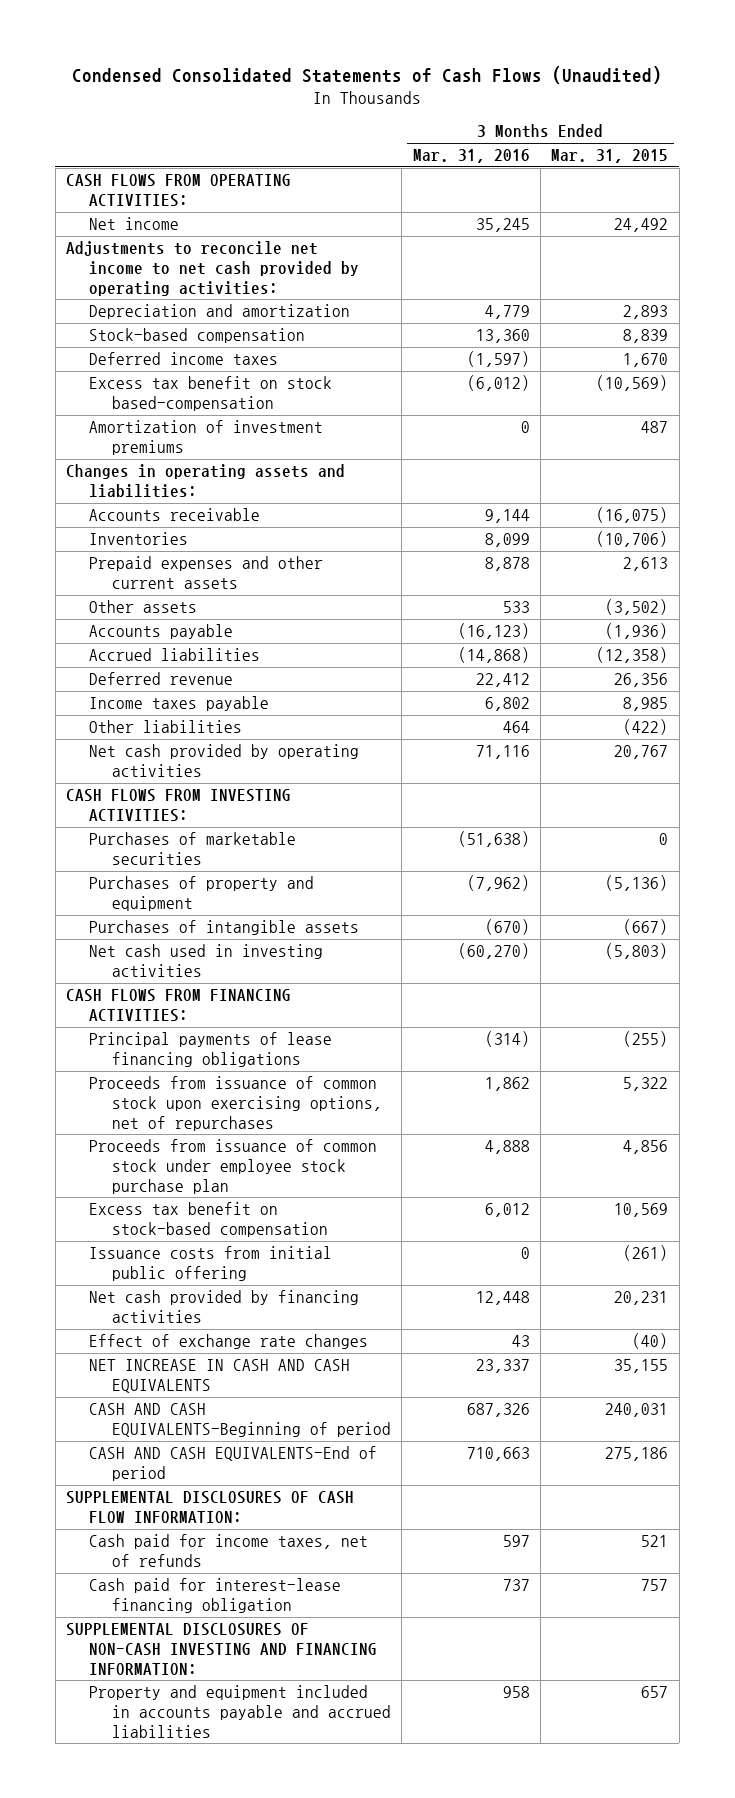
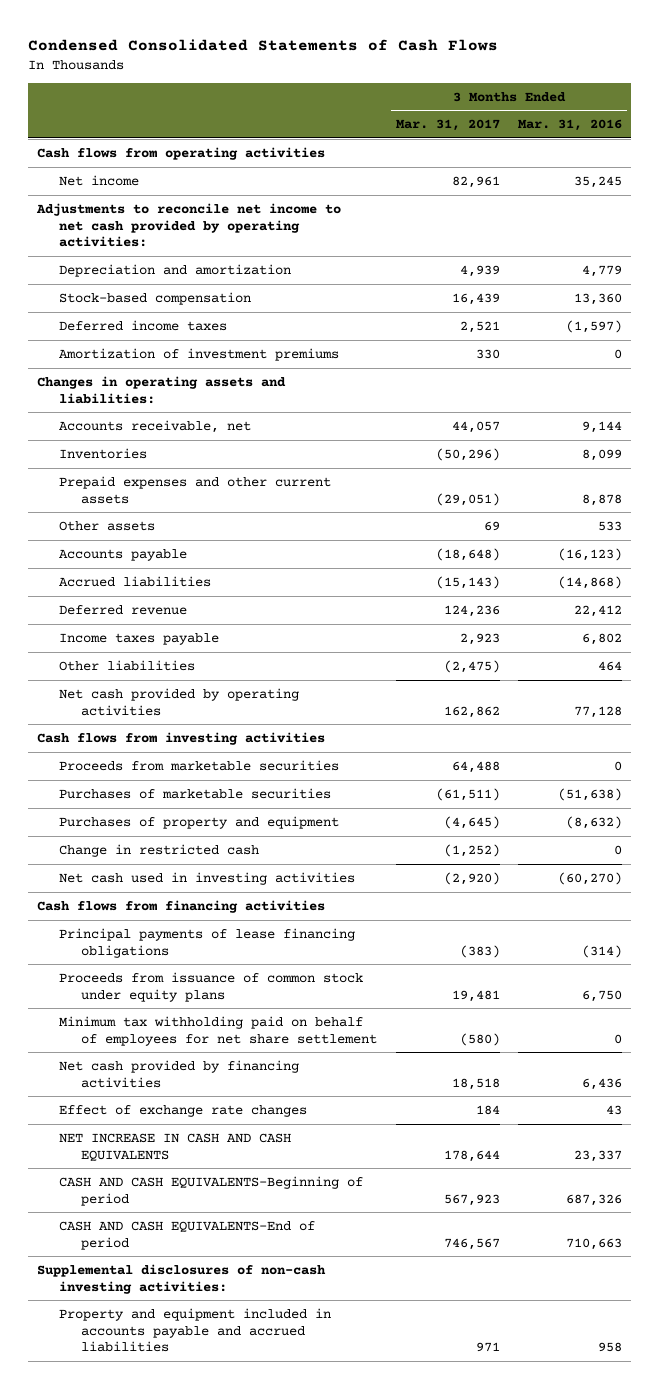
[72,65,663,84] Condensed Consolidated Statements of Cash Flows (Unaudited) -> [28,38,499,51] Condensed Consolidated Statements of Cash Flows
[551,149,669,164] Mar. 31, 2015 -> none
none -> [395,119,500,132] Mar. 31, 2017
[66,174,292,207] CASH FLOWS FROM OPERATING ACTIVITIES: -> [37,146,326,160] Cash flows from operating activities
[89,376,333,411] Excess tax benefit on stock based-compensation -> none
[89,508,261,522] Accounts receivable -> [59,419,252,433] Accounts receivable, net
[475,745,530,760] 71,116 -> [574,705,623,718] 77,128
[66,789,292,822] CASH FLOWS FROM INVESTING ACTIVITIES: -> [37,731,326,745] Cash flows from investing activities
none -> [59,759,340,771] Proceeds from marketable securities
[89,920,360,936] Purchases of intangible assets -> none
[466,875,530,892] (7,962) -> [566,815,623,829] (8,632)
none -> [59,843,260,857] Change in restricted cash
[66,989,292,1022] CASH FLOWS FROM FINANCING ACTIVITIES: -> [37,899,326,913] Cash flows from financing activities
[89,1139,378,1194] Proceeds from issuance of common stock under employee stock purchase plan -> none
[89,1202,328,1237] Excess tax benefit on stock-based compensation -> none
[89,1246,333,1281] Issuance costs from initial public offering -> none
[89,1076,382,1131] Proceeds from issuance of common stock upon exercising options, net of repurchases -> [59,971,364,1002] Proceeds from issuance of common stock under equity plans
[484,1077,530,1092] 1,862 -> [582,989,623,1002] 6,750
none -> [59,1015,378,1046] Minimum tax withholding paid on behalf of employees for net share settlement
[475,1291,530,1306] 12,448 -> [582,1077,623,1090] 6,436
[66,1491,355,1523] SUPPLEMENTAL DISCLOSURES OF CASH FLOW INFORMATION: -> none
[89,1534,369,1567] Cash paid for income taxes, net of refunds -> none
[89,1578,342,1613] Cash paid for interest-lease financing obligation -> none
[66,1623,378,1675] SUPPLEMENTAL DISCLOSURES OF NON-CASH INVESTING AND FINANCING INFORMATION: -> [37,1263,327,1294] Supplemental disclosures of non-cash investing activities:

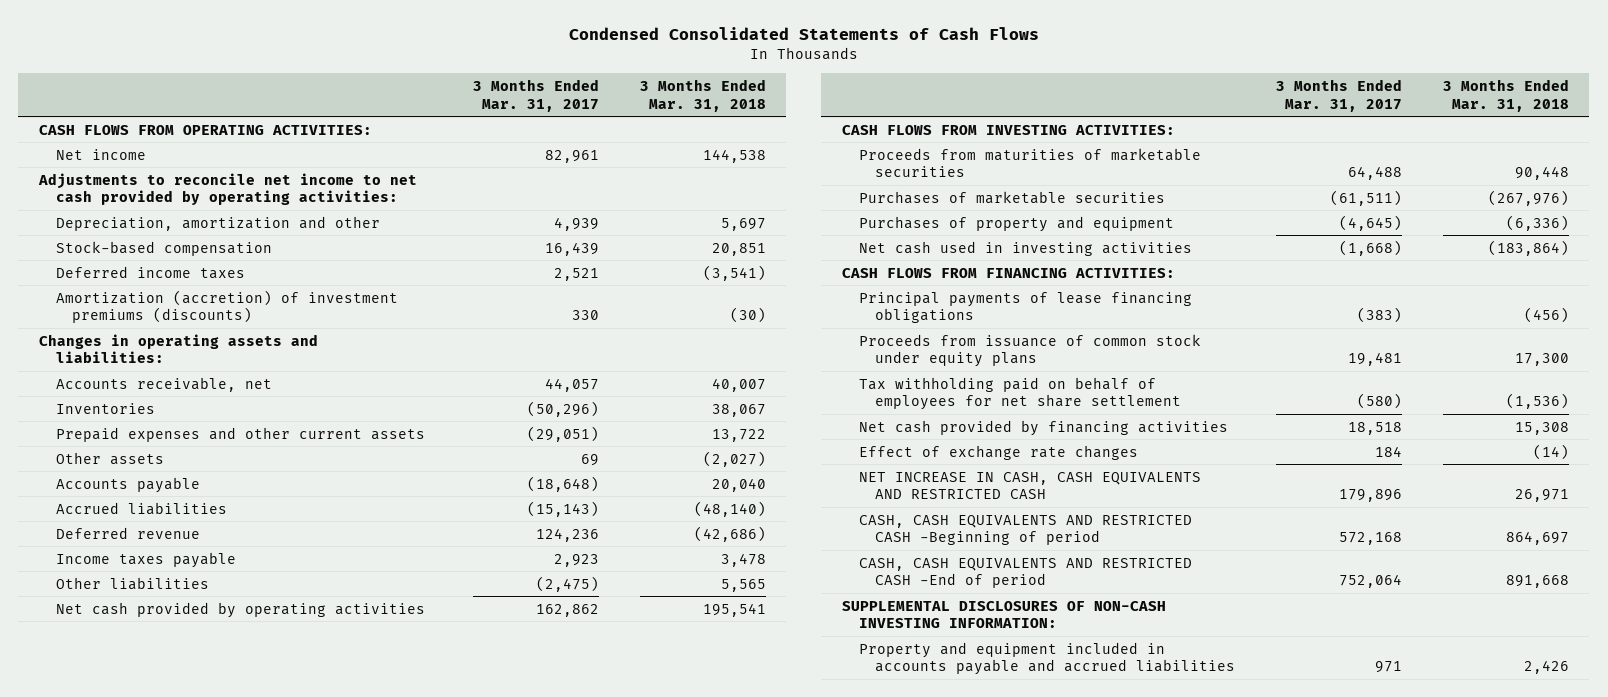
[518,119,623,132] Mar. 31, 2016 -> none
none -> [639,78,766,112] 3 Months Ended Mar. 31, 2018
[37,146,326,160] Cash flows from operating activities -> [38,124,372,135] CASH FLOWS FROM OPERATING ACTIVITIES:
[59,263,292,277] Depreciation and amortization -> [55,215,380,231] Depreciation, amortization and other
[59,347,340,361] Amortization of investment premiums -> [55,289,398,324] Amortization (accretion) of investment premiums (discounts)
[37,731,326,745] Cash flows from investing activities -> [841,124,1175,135] CASH FLOWS FROM INVESTING ACTIVITIES:
[59,759,340,771] Proceeds from marketable securities -> [858,147,1201,178] Proceeds from maturities of marketable securities
[59,843,260,857] Change in restricted cash -> none
[443,871,500,885] (2,920) -> [1339,239,1403,256] (1,668)
[37,899,326,913] Cash flows from financing activities -> [841,267,1175,278] CASH FLOWS FROM FINANCING ACTIVITIES:
[59,1015,378,1046] Minimum tax withholding paid on behalf of employees for net share settlement -> [858,376,1182,411] Tax withholding paid on behalf of employees for net share settlement
[59,1132,292,1161] NET INCREASE IN CASH AND CASH EQUIVALENTS -> [858,471,1201,500] NET INCREASE IN CASH, CASH EQUIVALENTS AND RESTRICTED CASH
[443,1149,500,1162] 178,644 -> [1339,489,1403,503] 179,896
[59,1175,364,1206] CASH AND CASH EQUIVALENTS-Beginning of period -> [858,514,1192,546] CASH, CASH EQUIVALENTS AND RESTRICTED CASH -Beginning of period
[443,1193,500,1206] 567,923 -> [1339,532,1403,546] 572,168
[59,1220,316,1250] CASH AND CASH EQUIVALENTS-End of period -> [858,557,1192,589] CASH, CASH EQUIVALENTS AND RESTRICTED CASH -End of period
[443,1237,500,1250] 746,567 -> [1339,574,1403,589] 752,064
[37,1263,327,1294] Supplemental disclosures of non-cash investing activities: -> [841,600,1166,629] SUPPLEMENTAL DISCLOSURES OF NON-CASH INVESTING INFORMATION:

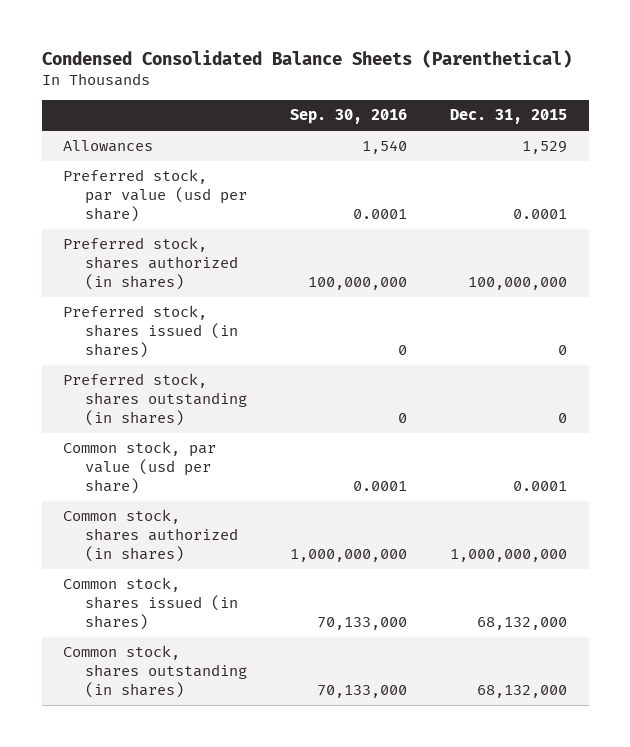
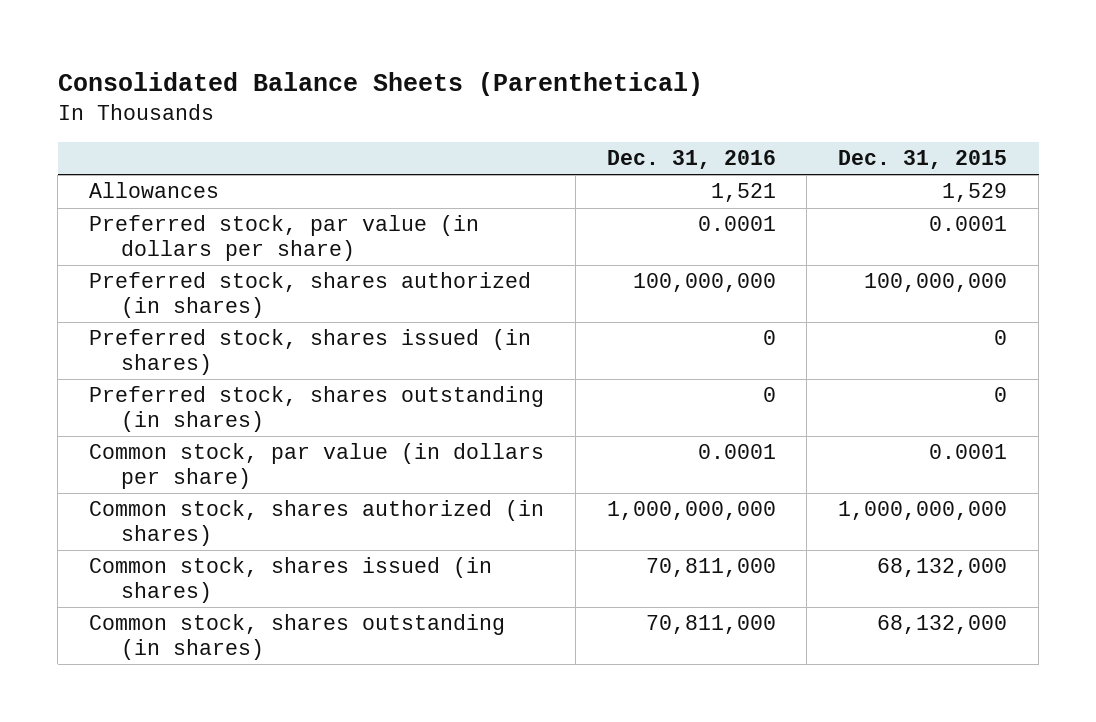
[41,49,572,68] Condensed Consolidated Balance Sheets (Parenthetical) -> [57,71,703,96] Consolidated Balance Sheets (Parenthetical)
[289,109,407,125] Sep. 30, 2016 -> none
none -> [606,150,776,170] Dec. 31, 2016
[63,169,247,222] Preferred stock, par value (usd per share) -> [88,215,479,262] Preferred stock, par value (in dollars per share)
[63,441,217,494] Common stock, par value (usd per share) -> [88,443,544,490] Common stock, par value (in dollars per share)

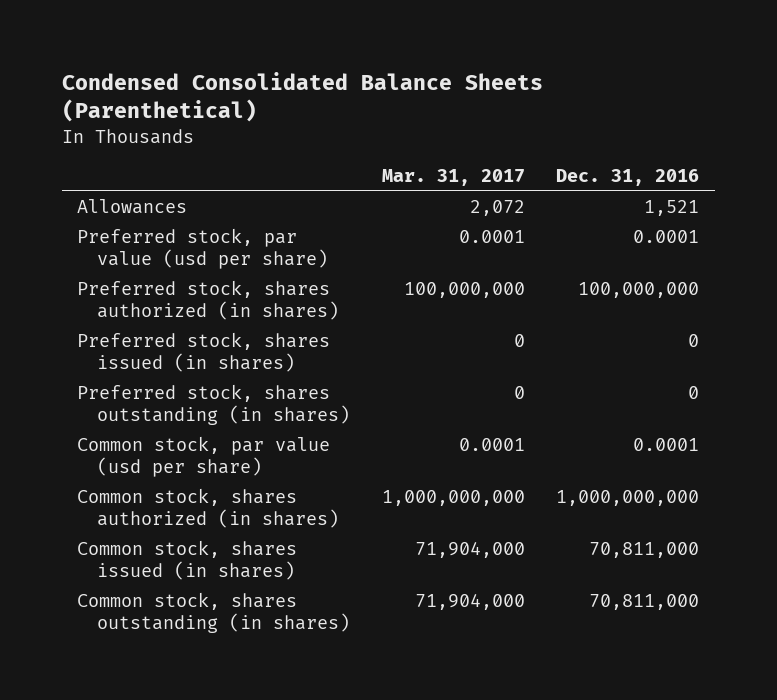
[57,71,703,96] Consolidated Balance Sheets (Parenthetical) -> [61,71,543,123] Condensed Consolidated Balance Sheets (Parenthetical)
[838,150,1008,170] Dec. 31, 2015 -> none
none -> [381,169,525,187] Mar. 31, 2017
[88,215,479,262] Preferred stock, par value (in dollars per share) -> [77,228,329,270] Preferred stock, par value (usd per share)
[88,443,544,490] Common stock, par value (in dollars per share) -> [77,436,331,478] Common stock, par value (usd per share)

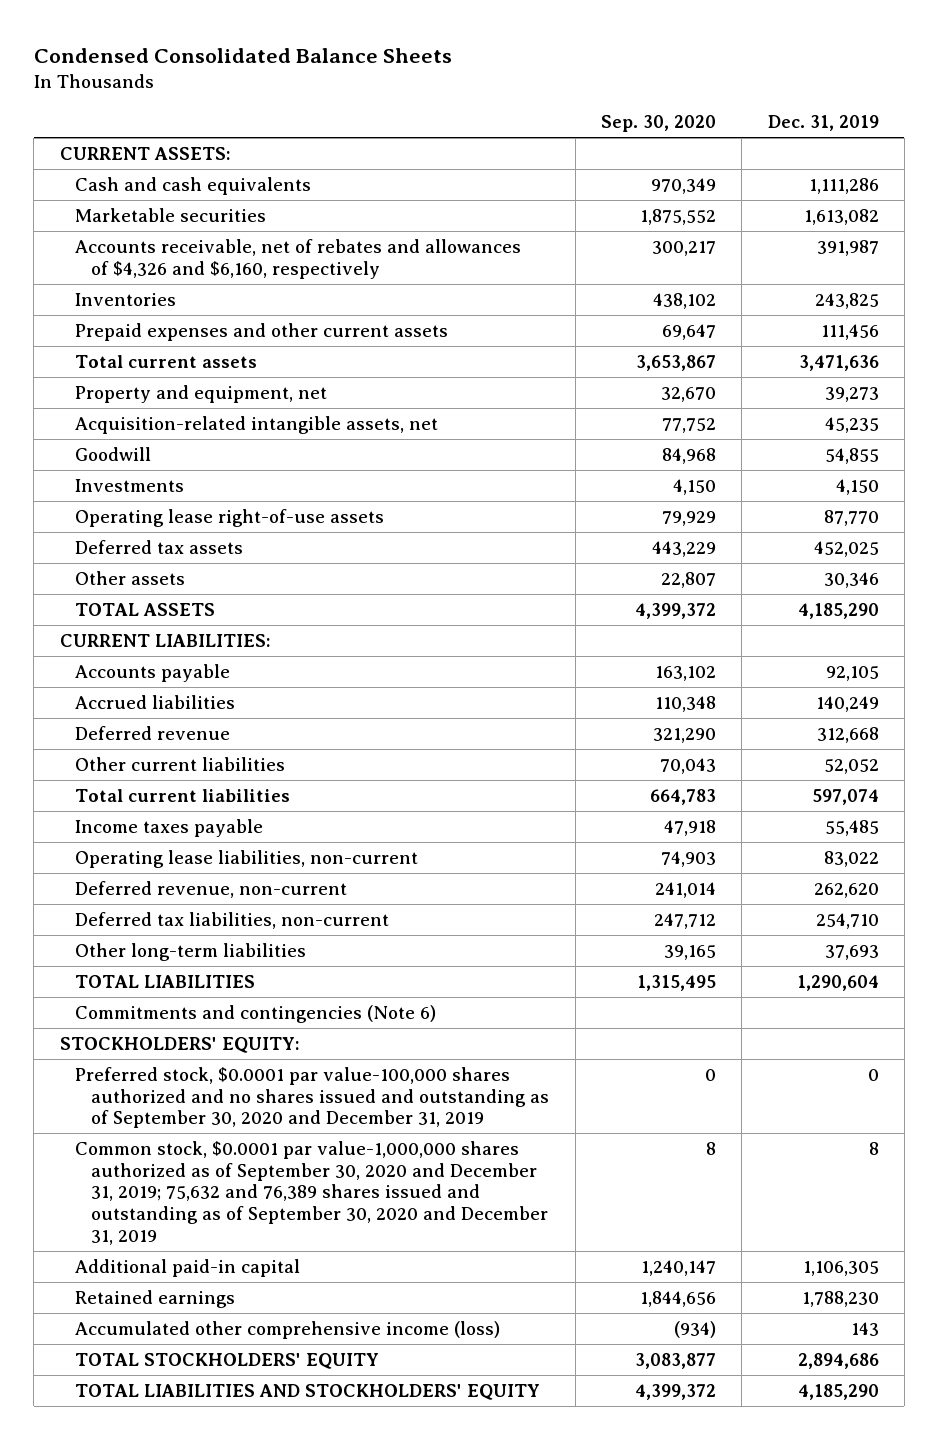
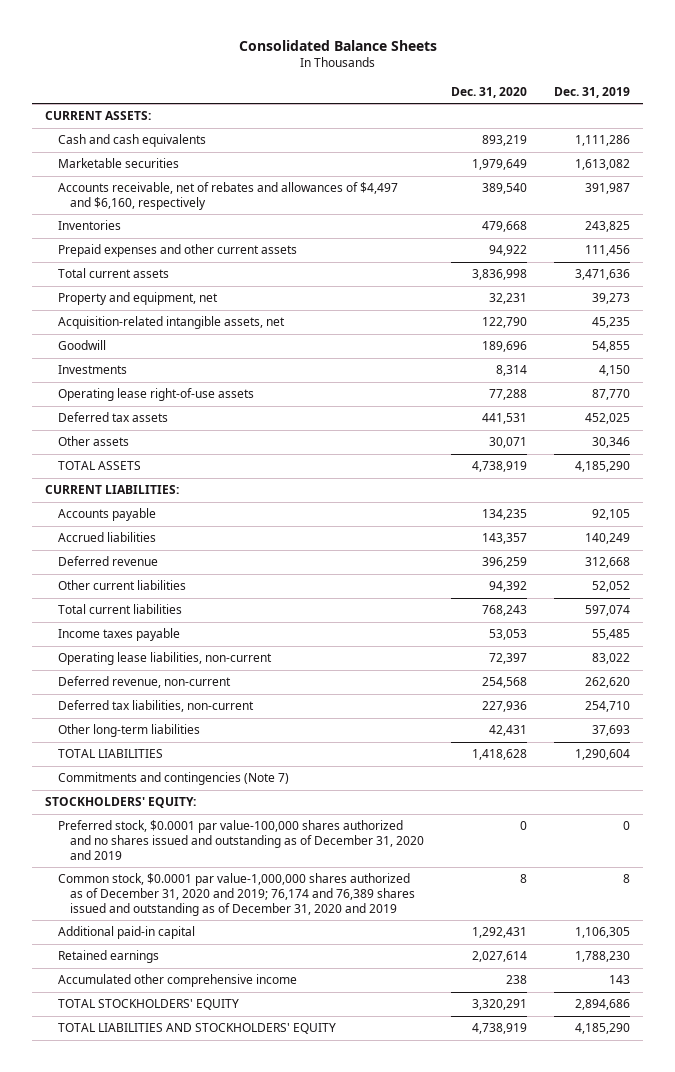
[33,47,452,63] Condensed Consolidated Balance Sheets -> [238,39,437,51] Consolidated Balance Sheets
[600,115,716,133] Sep. 30, 2020 -> none
none -> [450,86,527,98] Dec. 31, 2020
[75,238,522,279] Accounts receivable, net of rebates and allowances of $4,326 and $6,160, respectively -> [57,182,398,211] Accounts receivable, net of rebates and allowances of $4,497 and $6,160, respectively
[75,1004,437,1023] Commitments and contingencies (Note 6) -> [57,772,289,786] Commitments and contingencies (Note 7)
[75,1066,550,1129] Preferred stock, $0.0001 par value-100,000 shares authorized and no shares issued and outstanding as of September 30, 2020 and December 31, 2019 -> [57,820,424,860] Preferred stock, $0.0001 par value-100,000 shares authorized and no shares issued and outstanding as of December 31, 2020 and 2019
[75,1140,549,1245] Common stock, $0.0001 par value-1,000,000 shares authorized as of September 30, 2020 and December 31, 2019; 75,632 and 76,389 shares issued and outstanding as of September 30, 2020 and December 31, 2019 -> [57,873,415,916] Common stock, $0.0001 par value-1,000,000 shares authorized as of December 31, 2020 and 2019; 76,174 and 76,389 shares issued and outstanding as of December 31, 2020 and 2019
[75,1320,501,1339] Accumulated other comprehensive income (loss) -> [57,974,297,988] Accumulated other comprehensive income

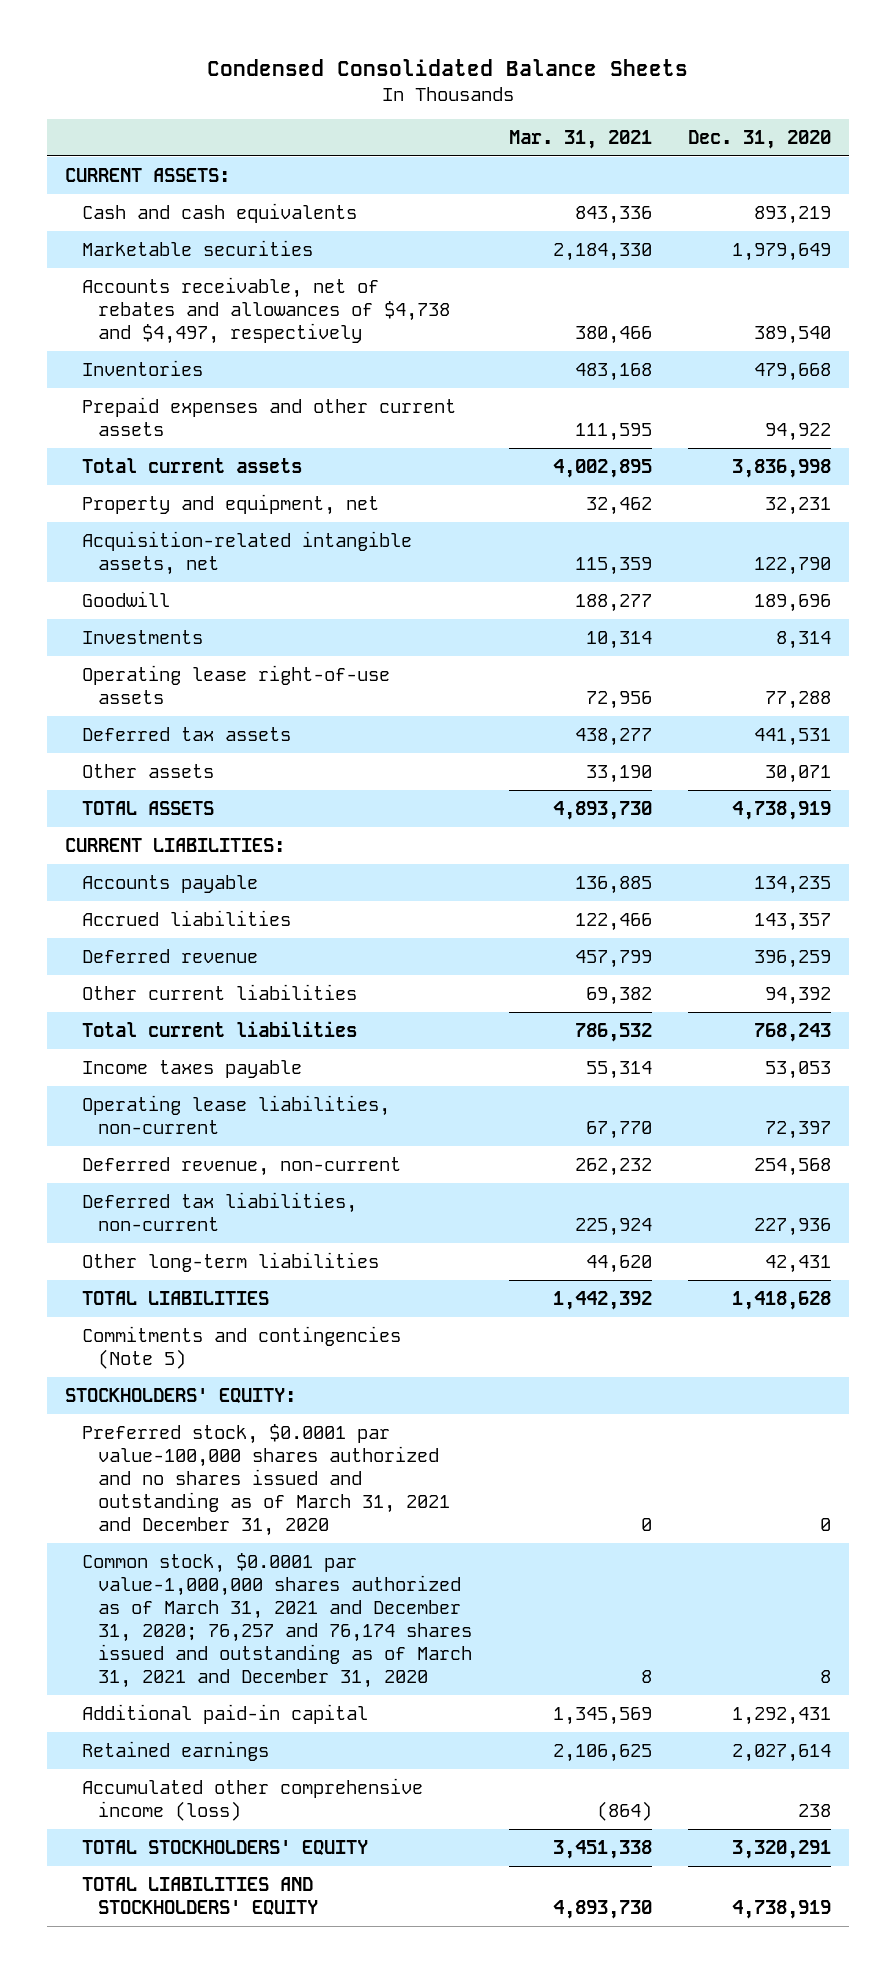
[238,39,437,51] Consolidated Balance Sheets -> [207,58,689,76] Condensed Consolidated Balance Sheets
[553,86,630,98] Dec. 31, 2019 -> none
none -> [508,129,652,149] Mar. 31, 2021
[57,182,398,211] Accounts receivable, net of rebates and allowances of $4,497 and $6,160, respectively -> [81,276,451,345] Accounts receivable, net of rebates and allowances of $4,738 and $4,497, respectively
[57,772,289,786] Commitments and contingencies (Note 7) -> [81,1325,401,1369] Commitments and contingencies (Note 5)
[57,820,424,860] Preferred stock, $0.0001 par value-100,000 shares authorized and no shares issued and outstanding as of December 31, 2020 and 2019 -> [81,1423,451,1537] Preferred stock, $0.0001 par value-100,000 shares authorized and no shares issued and outstanding as of March 31, 2021 and December 31, 2020
[57,873,415,916] Common stock, $0.0001 par value-1,000,000 shares authorized as of December 31, 2020 and 2019; 76,174 and 76,389 shares issued and outstanding as of December 31, 2020 and 2019 -> [81,1552,473,1689] Common stock, $0.0001 par value-1,000,000 shares authorized as of March 31, 2021 and December 31, 2020; 76,257 and 76,174 shares issued and outstanding as of March 31, 2021 and December 31, 2020
[57,974,297,988] Accumulated other comprehensive income -> [81,1777,423,1821] Accumulated other comprehensive income (loss)

